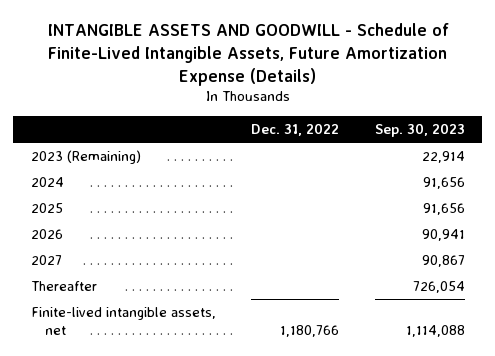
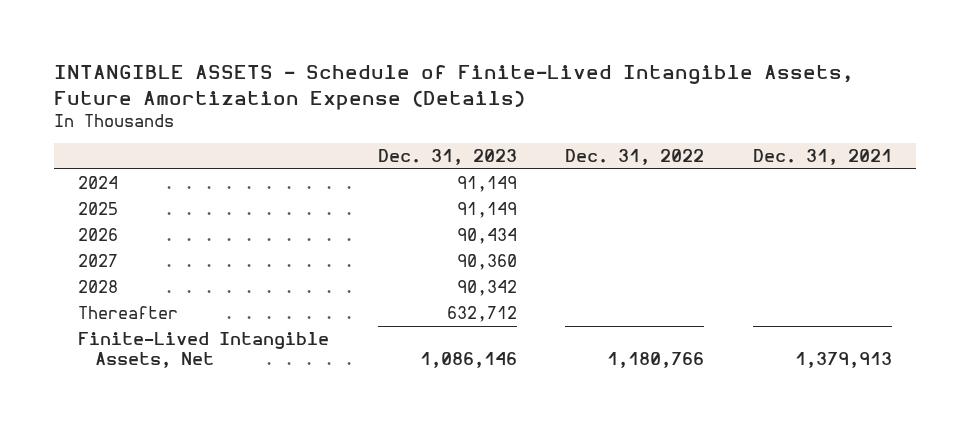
[47,22,449,86] INTANGIBLE ASSETS AND GOODWILL - Schedule of Finite-Lived Intangible Assets, Future Amortization Expense (Details) -> [54,65,854,110] INTANGIBLE ASSETS - Schedule of Finite-Lived Intangible Assets, Future Amortization Expense (Details)
[374,123,465,138] Sep. 30, 2023 -> none
none -> [377,148,517,165] Dec. 31, 2023
none -> [753,148,893,165] Dec. 31, 2021
[30,150,141,165] 2023 (Remaining) -> none
none -> [78,280,119,294] 2028
[30,307,216,335] Finite-lived intangible assets, net -> [78,332,330,369] Finite-Lived Intangible Assets, Net

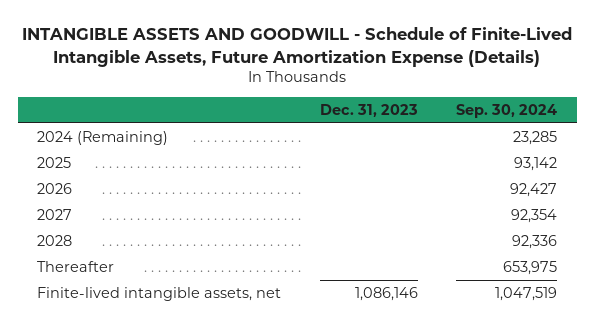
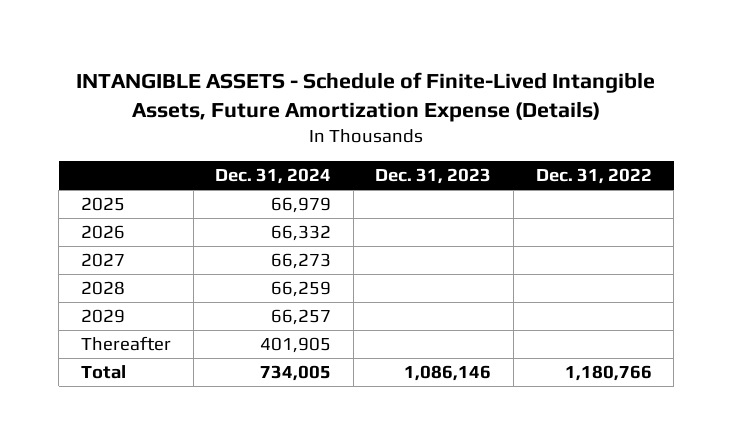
[22,27,573,67] INTANGIBLE ASSETS AND GOODWILL - Schedule of Finite-Lived Intangible Assets, Future Amortization Expense (Details) -> [76,71,656,123] INTANGIBLE ASSETS - Schedule of Finite-Lived Intangible Assets, Future Amortization Expense (Details)
[456,103,558,118] Sep. 30, 2024 -> none
none -> [215,168,332,185] Dec. 31, 2024
none -> [535,168,652,185] Dec. 31, 2022
[37,131,169,146] 2024 (Remaining) -> none
none -> [81,309,126,324] 2029
[37,287,282,302] Finite-lived intangible assets, net -> [81,365,127,380] Total

